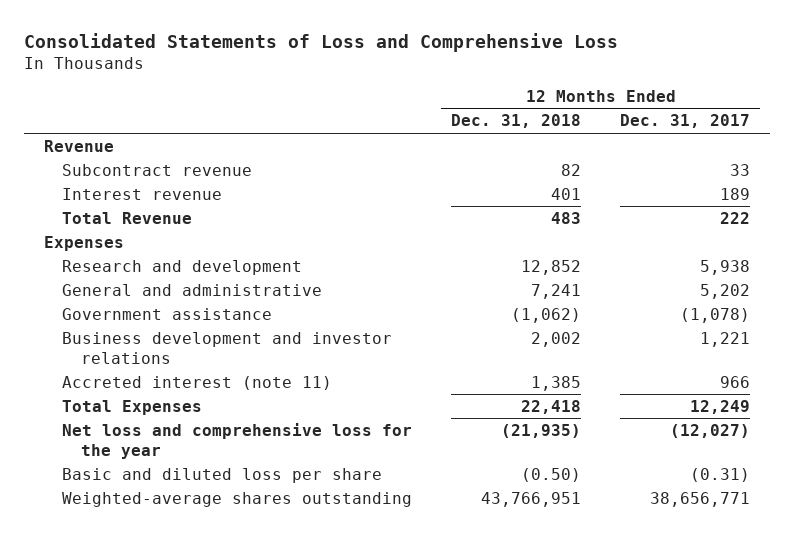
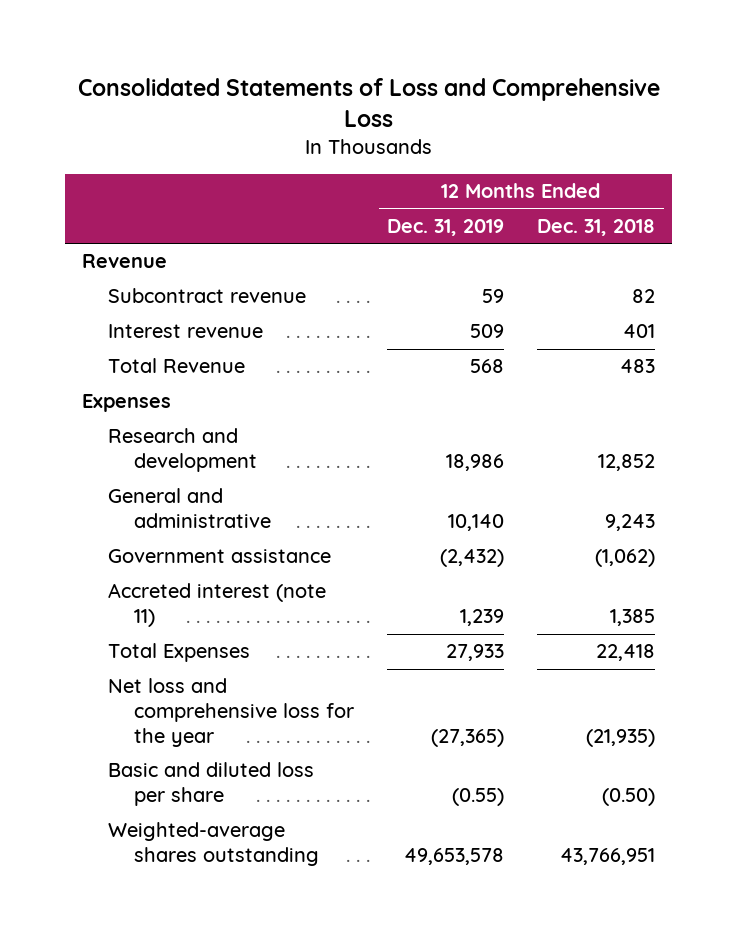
[620,114,751,129] Dec. 31, 2017 -> none
none -> [386,218,504,236] Dec. 31, 2019
[531,283,582,299] 7,241 -> [605,514,656,532] 9,243
[62,331,393,364] Business development and investor relations -> none

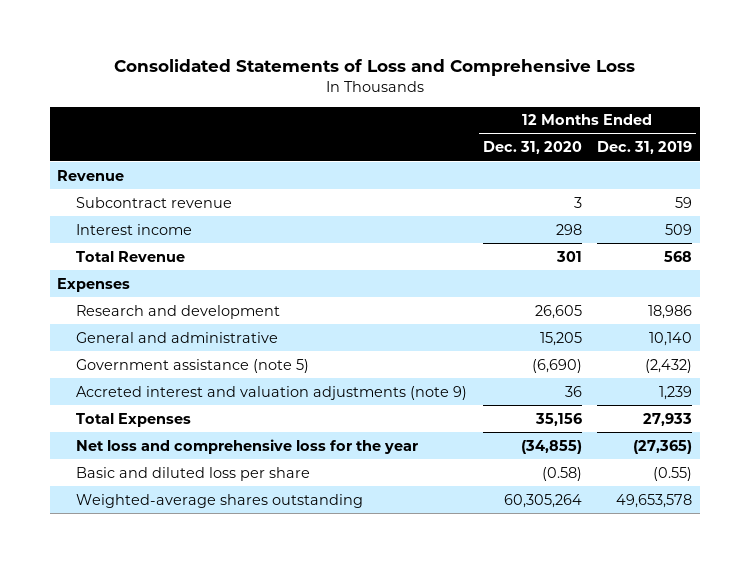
[537,218,656,236] Dec. 31, 2018 -> none
none -> [482,141,582,155] Dec. 31, 2020
[107,324,263,339] Interest revenue -> [75,223,192,235] Interest income
[107,549,331,564] Government assistance -> [75,358,309,373] Government assistance (note 5)
[107,583,326,628] Accreted interest (note 11) -> [75,385,467,400] Accreted interest and valuation adjustments (note 9)

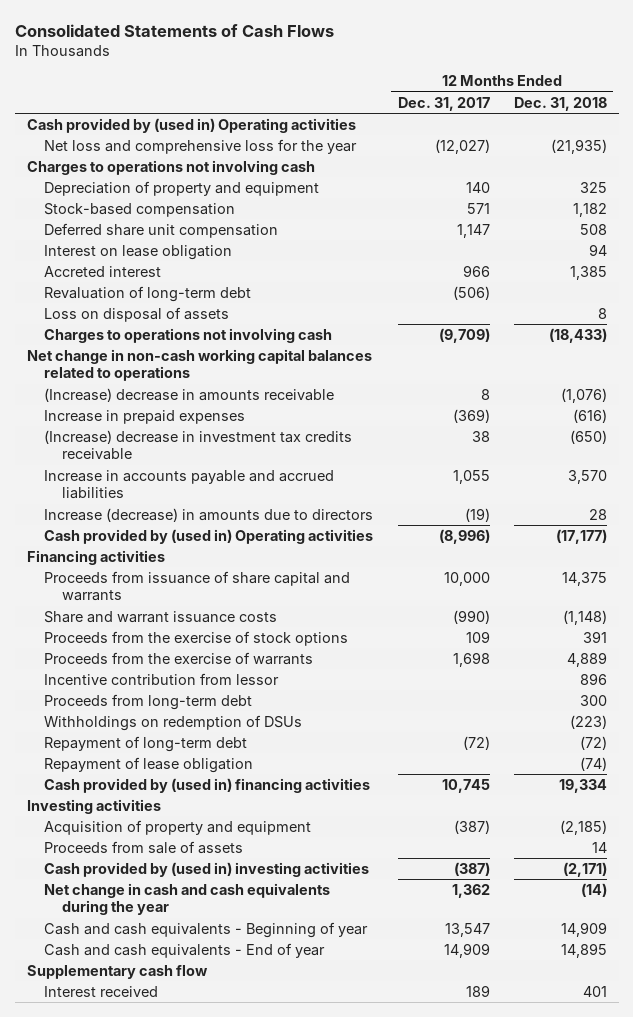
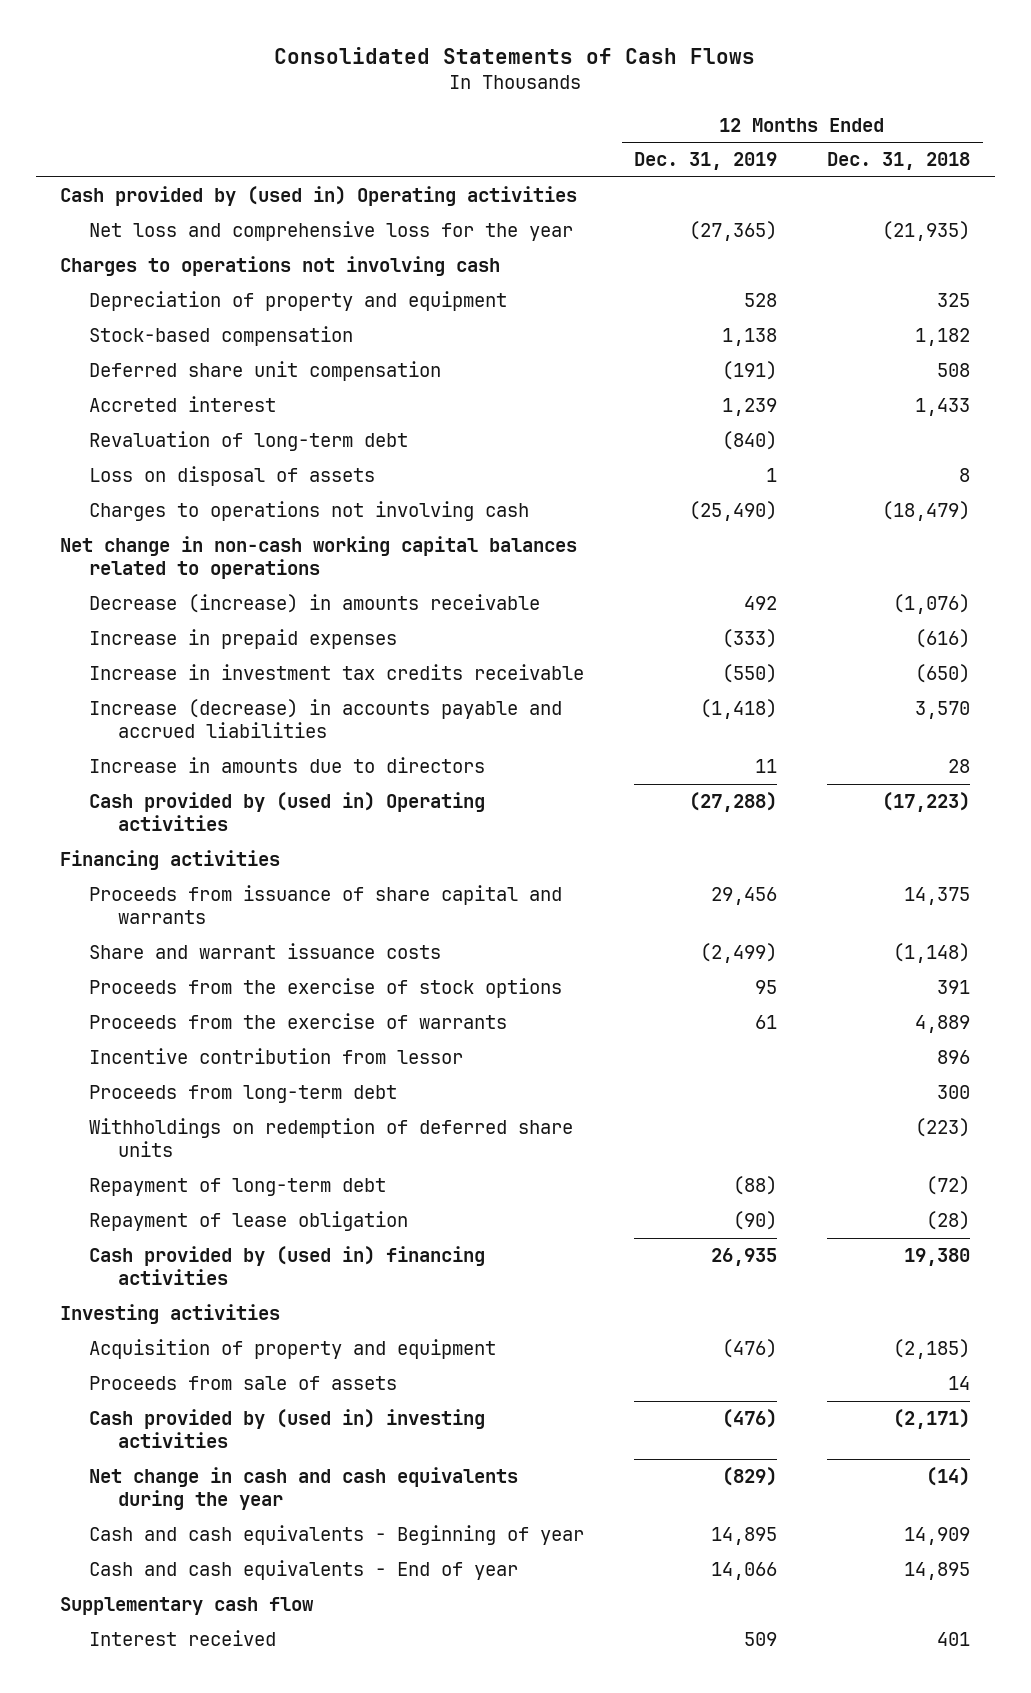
[397,96,490,111] Dec. 31, 2017 -> none
none -> [634,152,778,171] Dec. 31, 2019
[44,244,233,260] Interest on lease obligation -> none
[569,265,607,280] 1,385 -> [915,398,971,417] 1,433
[548,327,607,343] (18,433) -> [882,501,971,522] (18,479)
[44,387,335,402] (Increase) decrease in amounts receivable -> [89,594,541,614] Decrease (increase) in amounts receivable
[44,429,353,461] (Increase) decrease in investment tax credits receivable -> [89,664,585,681] Increase in investment tax credits receivable
[44,469,335,500] Increase in accounts payable and accrued liabilities -> [89,699,563,739] Increase (decrease) in accounts payable and accrued liabilities
[44,507,374,522] Increase (decrease) in amounts due to directors -> [89,757,486,774] Increase in amounts due to directors
[555,528,607,544] (17,177) -> [882,792,971,813] (17,223)
[44,714,303,731] Withholdings on redemption of DSUs -> [89,1118,574,1158] Withholdings on redemption of deferred share units
[579,756,607,771] (74) -> [926,1211,971,1231] (28)
[558,778,607,793] 19,334 -> [904,1248,971,1267] 19,380

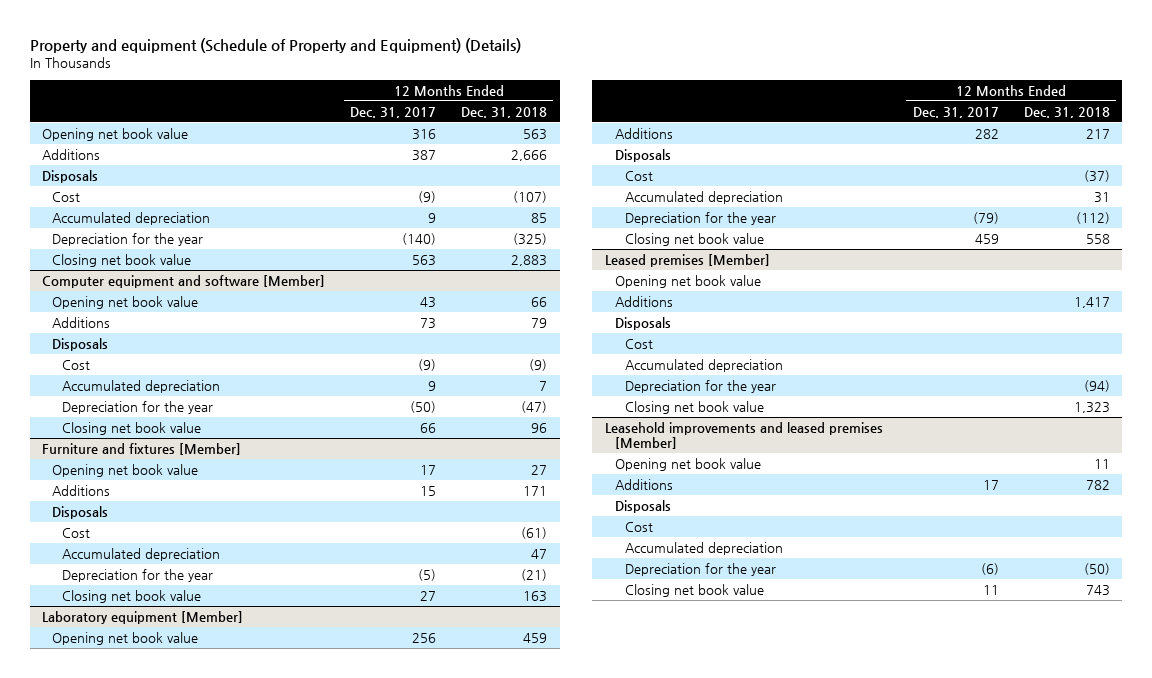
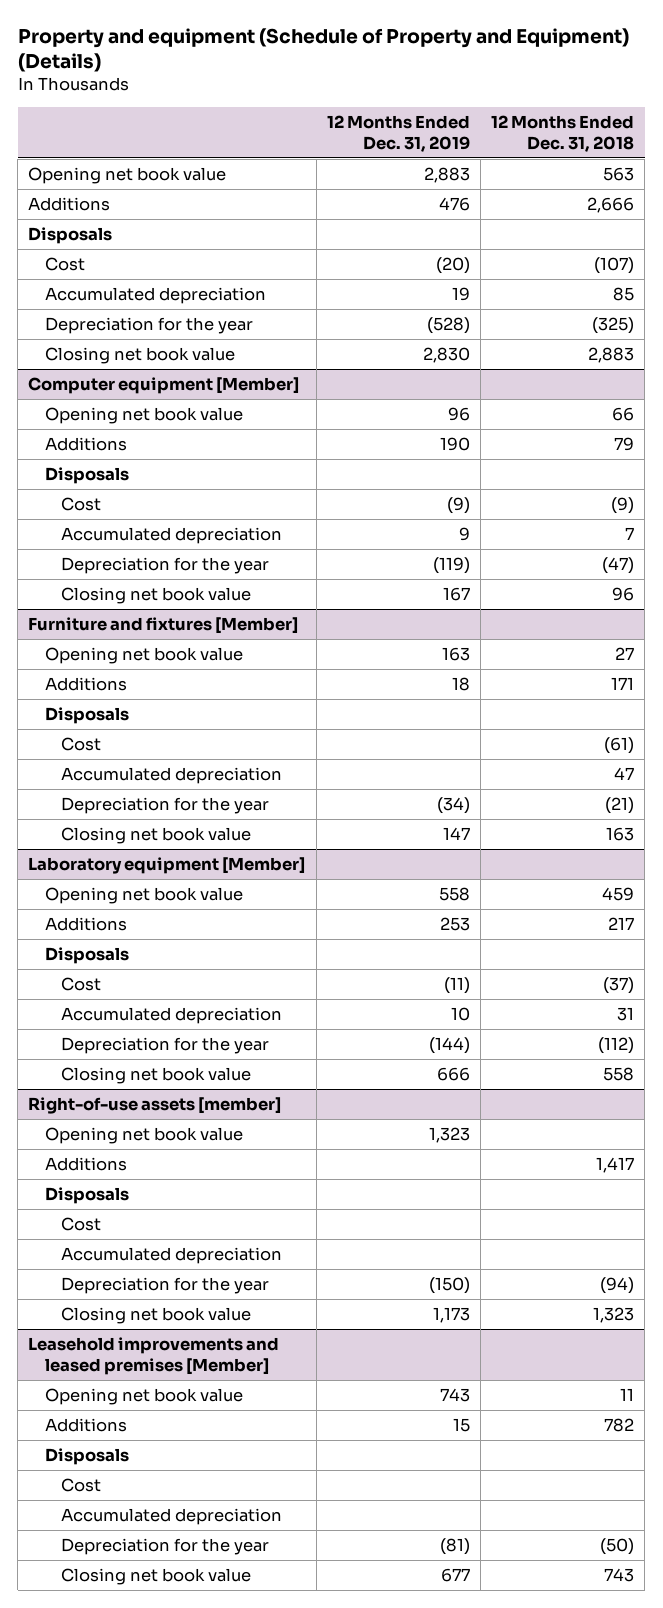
[350,106,437,118] Dec. 31, 2017 -> none
none -> [326,114,470,152] 12 Months Ended Dec. 31, 2019
[42,274,326,288] Computer equipment and software [Member] -> [28,377,300,395] Computer equipment [Member]
[604,253,770,267] Leased premises [Member] -> none
none -> [28,1097,282,1115] Right-of-use assets [member]

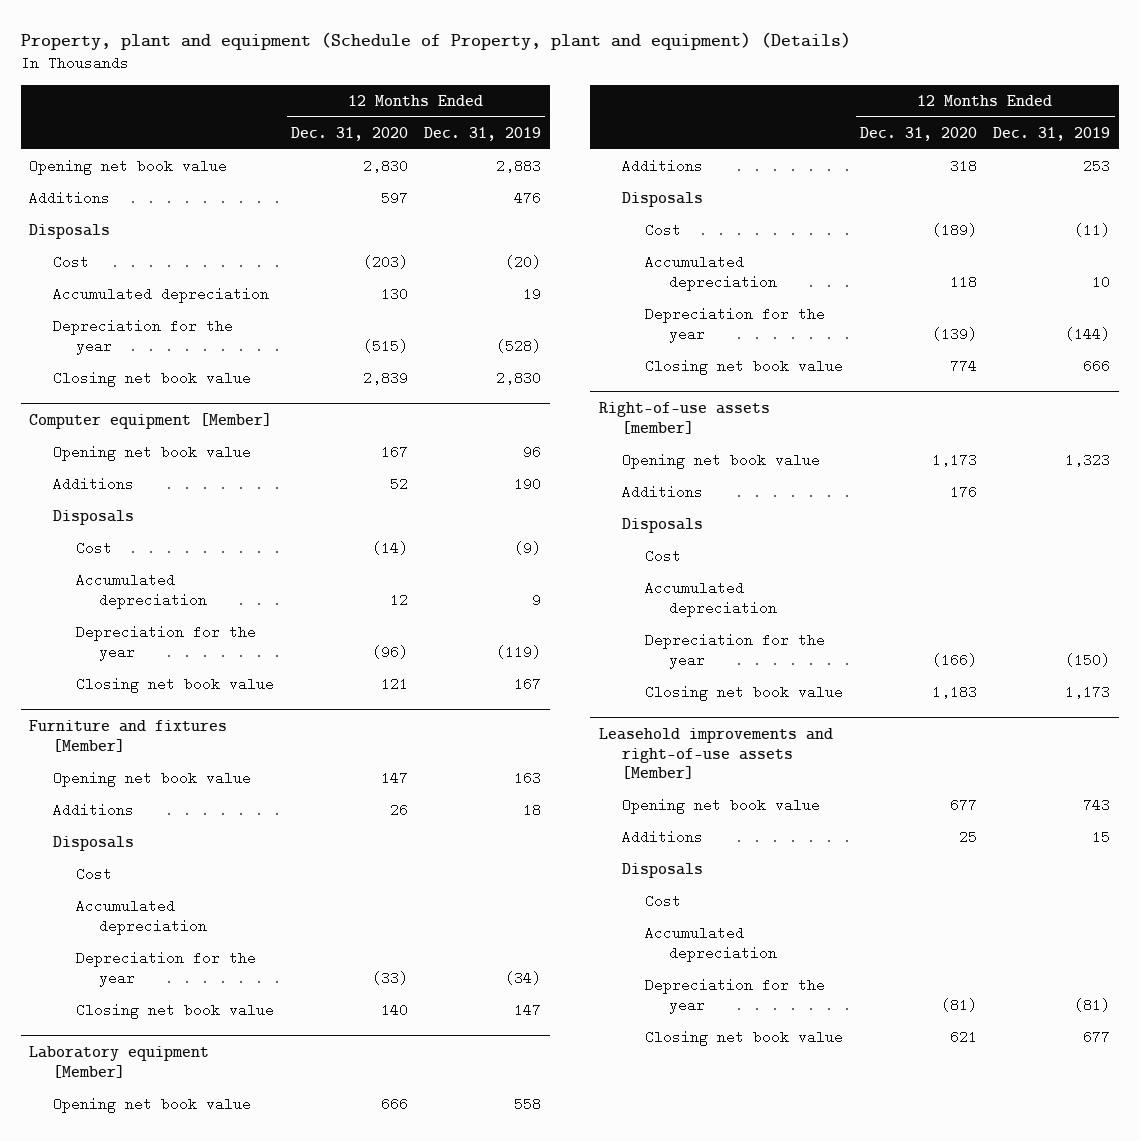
[17,28,629,73] Property and equipment (Schedule of Property and Equipment) (Details) -> [21,32,852,51] Property, plant and equipment (Schedule of Property, plant and equipment) (Details)
[491,114,635,152] 12 Months Ended Dec. 31, 2018 -> none
none -> [290,126,408,141] Dec. 31, 2020
[28,1337,280,1375] Leasehold improvements and leased premises [Member] -> [598,727,833,780] Leasehold improvements and right-of-use assets [Member]

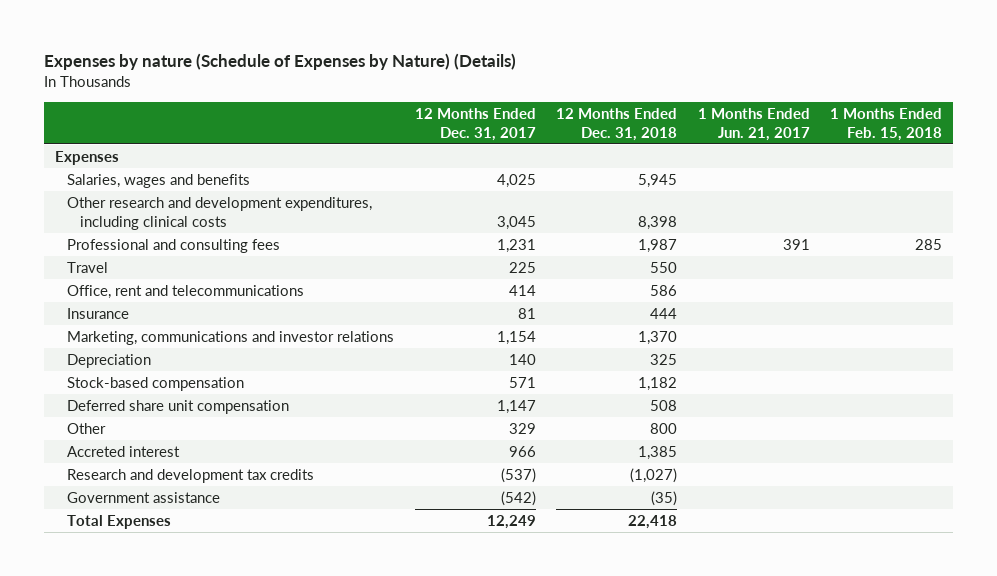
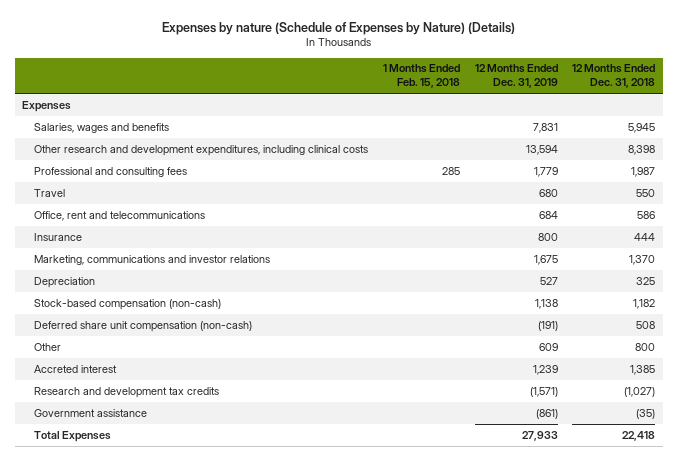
[414,107,536,141] 12 Months Ended Dec. 31, 2017 -> none
[697,107,810,141] 1 Months Ended Jun. 21, 2017 -> none
none -> [474,64,558,89] 12 Months Ended Dec. 31, 2019
[67,376,245,391] Stock-based compensation -> [34,298,222,310] Stock-based compensation (non-cash)
[67,399,290,414] Deferred share unit compensation -> [34,320,253,332] Deferred share unit compensation (non-cash)

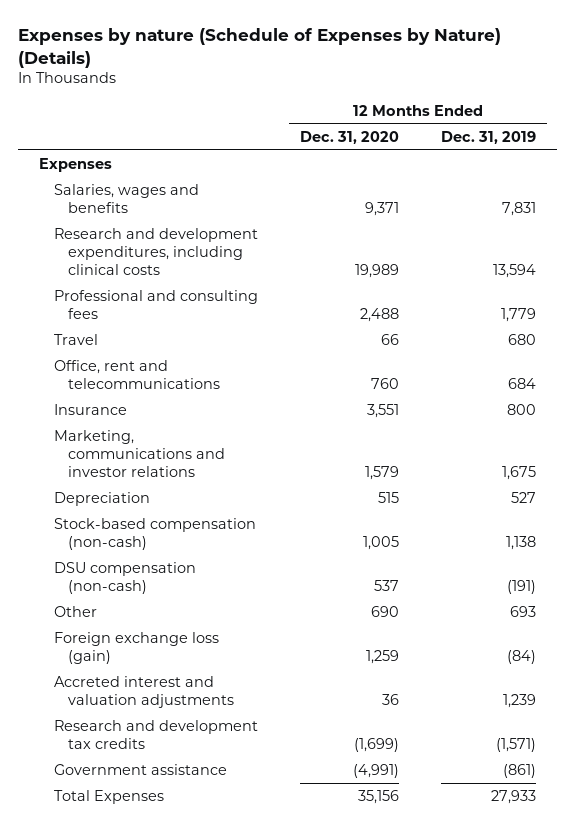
[383,64,461,89] 1 Months Ended Feb. 15, 2018 -> none
[572,64,656,89] 12 Months Ended Dec. 31, 2018 -> none
none -> [300,130,400,144] Dec. 31, 2020
[34,144,369,156] Other research and development expenditures, including clinical costs -> [53,228,258,276] Research and development expenditures, including clinical costs
[34,320,253,332] Deferred share unit compensation (non-cash) -> [53,562,196,595] DSU compensation (non-cash)
[538,342,558,351] 609 -> [510,606,537,618] 693
none -> [53,632,219,665] Foreign exchange loss (gain)
[34,364,118,373] Accreted interest -> [53,676,235,709] Accreted interest and valuation adjustments

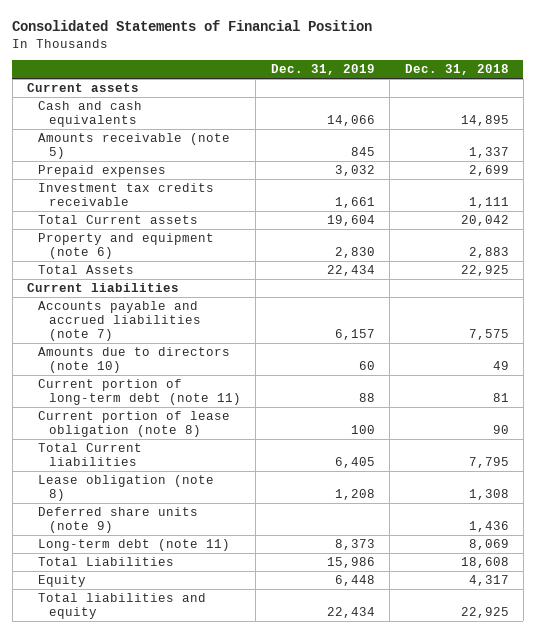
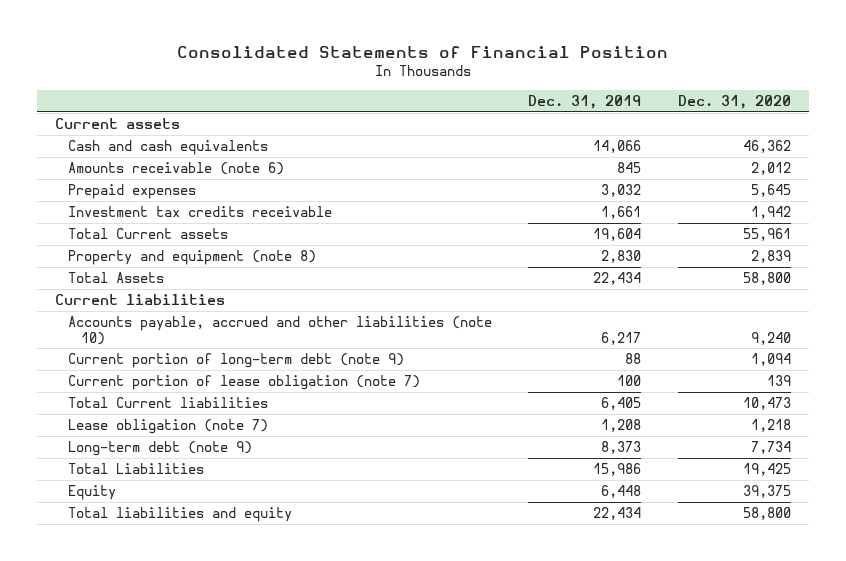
[404,64,509,76] Dec. 31, 2018 -> none
none -> [677,94,791,109] Dec. 31, 2020
[37,133,230,160] Amounts receivable (note 5) -> [67,161,284,175] Amounts receivable (note 6)
[37,233,214,260] Property and equipment (note 6) -> [67,249,316,265] Property and equipment (note 8)
[37,347,230,374] Amounts due to directors (note 10) -> none
[37,301,201,342] Accounts payable and accrued liabilities (note 7) -> [67,315,492,345] Accounts payable, accrued and other liabilities (note 10)
[334,329,375,341] 6,157 -> [601,331,642,345] 6,217
[37,379,241,406] Current portion of long-term debt (note 11) -> [67,352,404,368] Current portion of long-term debt (note 9)
[37,411,230,438] Current portion of lease obligation (note 8) -> [67,374,420,390] Current portion of lease obligation (note 7)
[37,507,198,534] Deferred share units (note 9) -> none
[37,475,214,502] Lease obligation (note 8) -> [67,418,268,434] Lease obligation (note 7)
[37,539,230,552] Long-term debt (note 11) -> [67,440,252,456] Long-term debt (note 9)

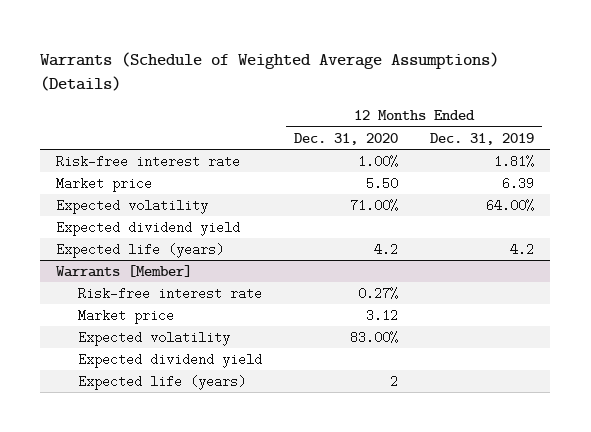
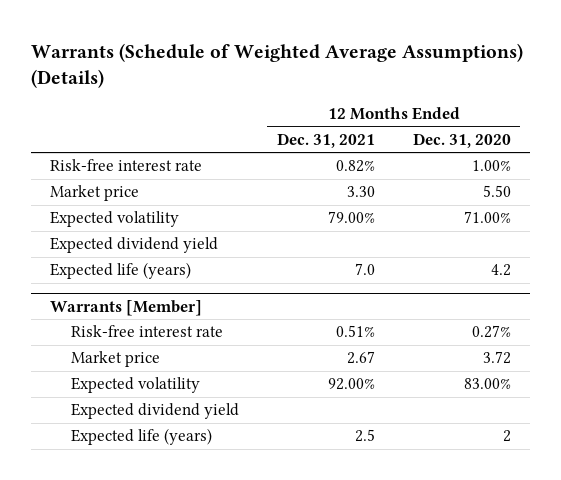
[430,132,535,145] Dec. 31, 2019 -> none
none -> [276,133,375,149] Dec. 31, 2021
[365,308,398,322] 3.12 -> [482,351,511,365] 3.72

